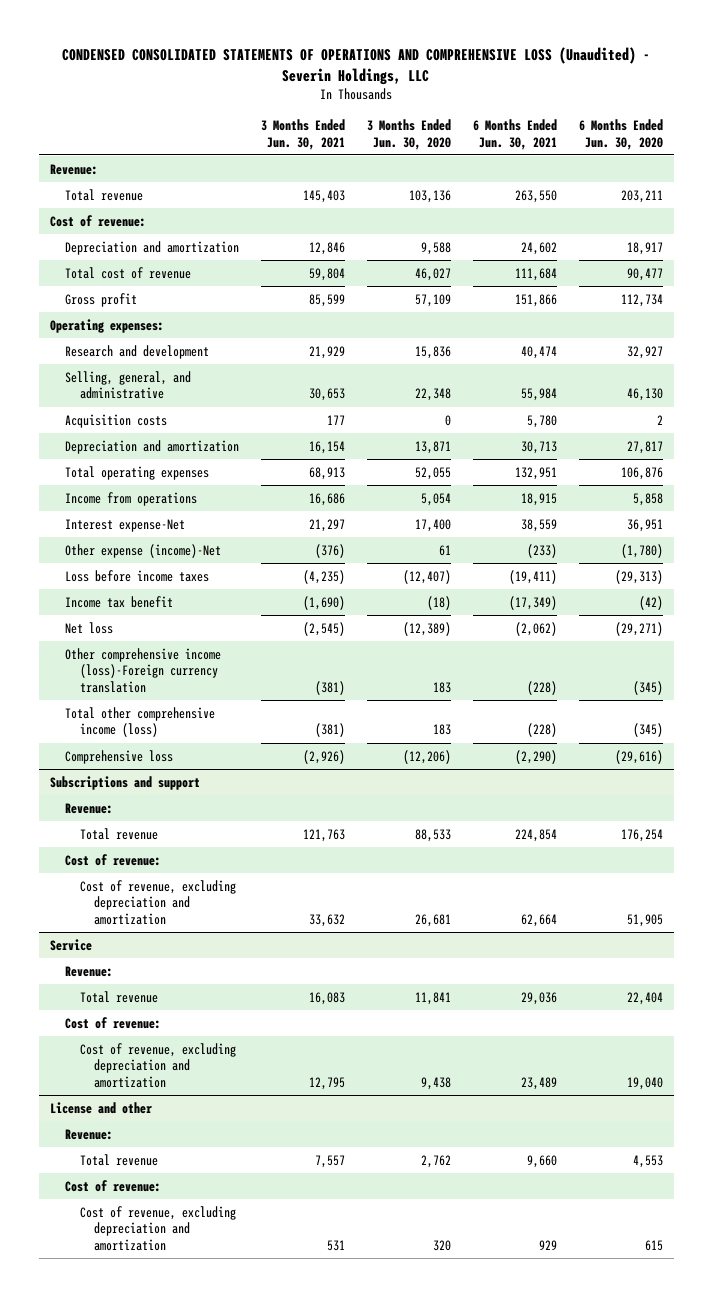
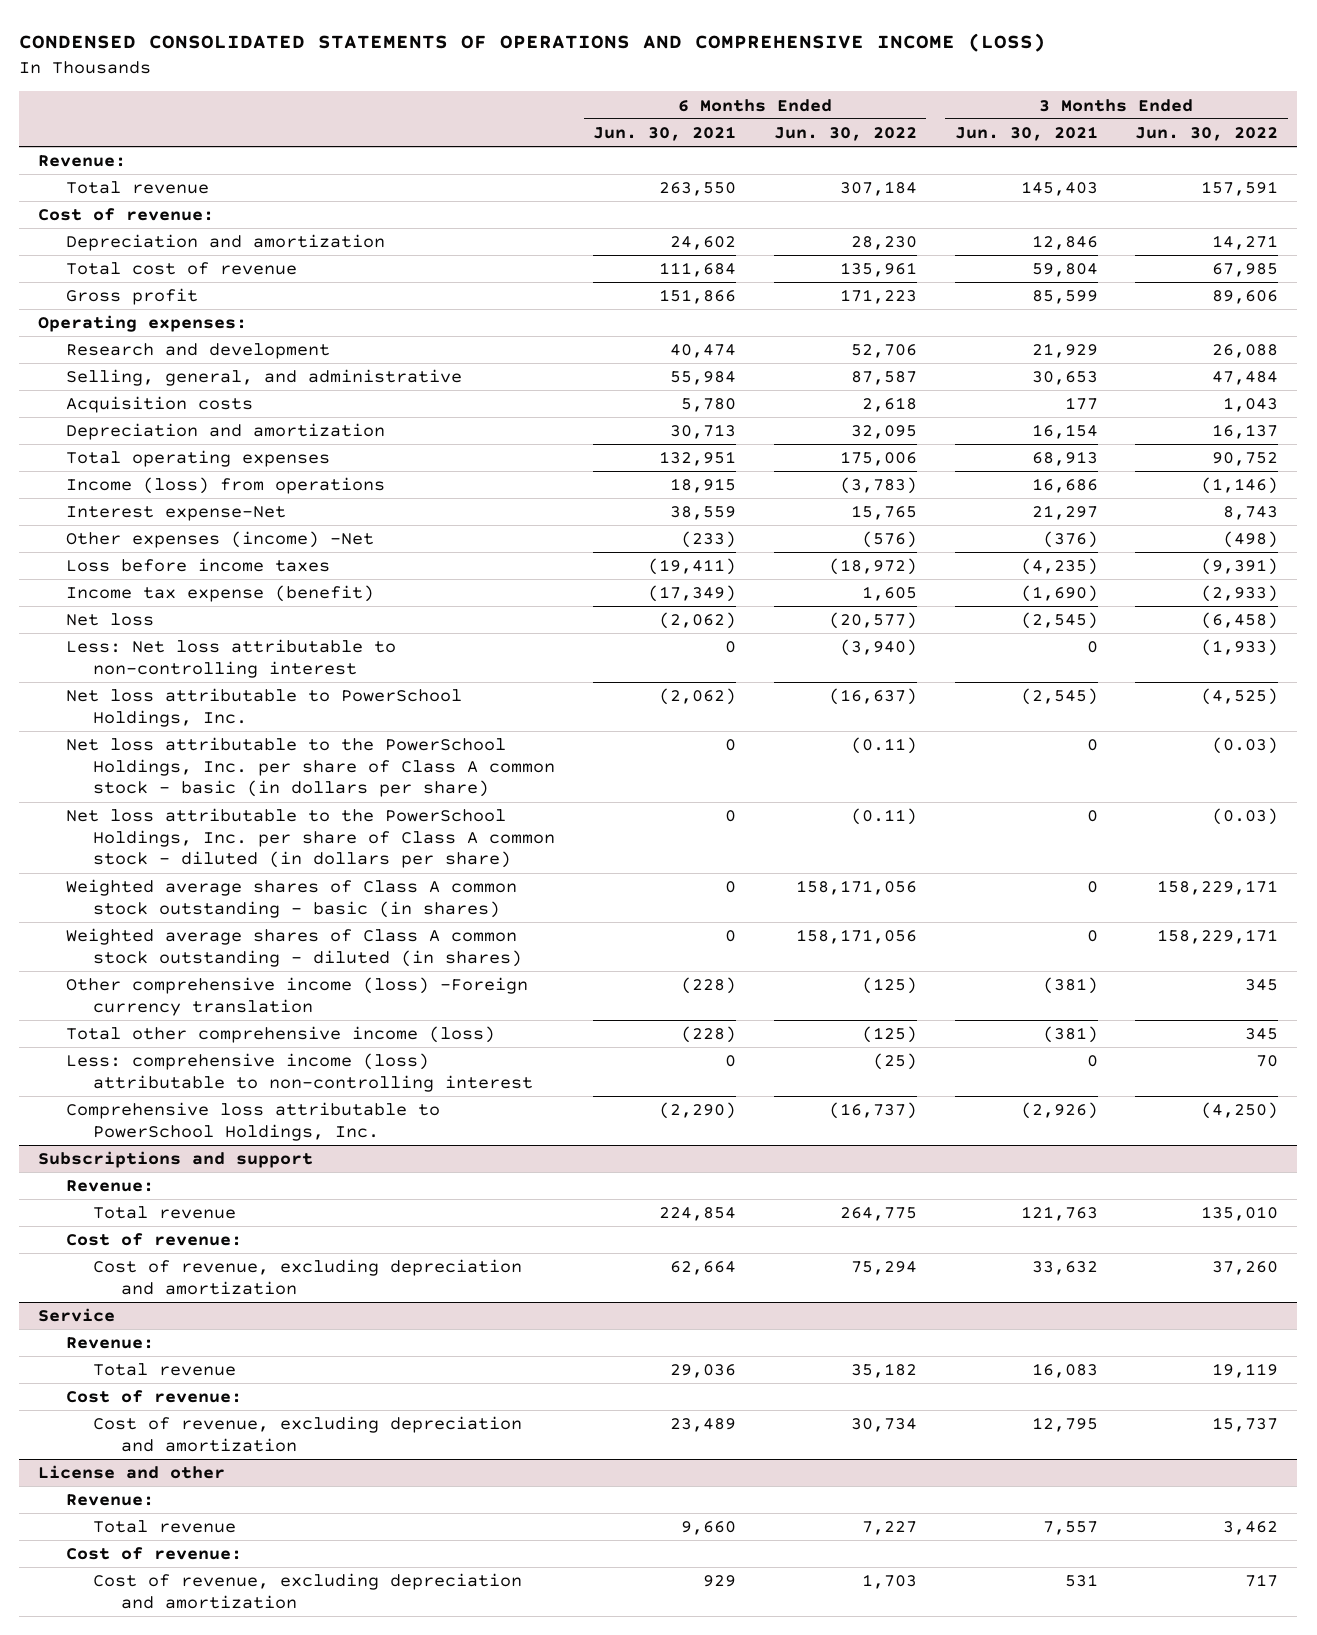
[62,47,651,85] CONDENSED CONSOLIDATED STATEMENTS OF OPERATIONS AND COMPREHENSIVE LOSS (Unaudited) - Severin Holdings, LLC -> [19,33,1047,53] CONDENSED CONSOLIDATED STATEMENTS OF OPERATIONS AND COMPREHENSIVE INCOME (LOSS)
[366,119,451,150] 3 Months Ended Jun. 30, 2020 -> none
[578,119,663,150] 6 Months Ended Jun. 30, 2020 -> none
none -> [773,126,917,141] Jun. 30, 2022
none -> [1135,126,1279,141] Jun. 30, 2022
[64,491,197,506] Income from operations -> [65,477,385,495] Income (loss) from operations
[64,543,221,558] Other expense (income)-Net -> [65,531,374,549] Other expenses (income) -Net
[64,595,173,608] Income tax benefit -> [65,585,374,603] Income tax expense (benefit)
none -> [65,639,396,678] Less: Net loss attributable to non-controlling interest
none -> [65,688,462,727] Net loss attributable to PowerSchool Holdings, Inc.
none -> [65,737,556,798] Net loss attributable to the PowerSchool Holdings, Inc. per share of Class A common stock - basic (in dollars per share)
none -> [65,808,556,869] Net loss attributable to the PowerSchool Holdings, Inc. per share of Class A common stock - diluted (in dollars per share)
none -> [65,879,517,918] Weighted average shares of Class A common stock outstanding - basic (in shares)
none -> [65,928,523,967] Weighted average shares of Class A common stock outstanding - diluted (in shares)
[64,647,221,693] Other comprehensive income (loss)-Foreign currency translation -> [65,977,528,1016] Other comprehensive income (loss) -Foreign currency translation
none -> [65,1053,534,1092] Less: comprehensive income (loss) attributable to non-controlling interest
[64,749,173,764] Comprehensive loss -> [65,1102,440,1141] Comprehensive loss attributable to PowerSchool Holdings, Inc.

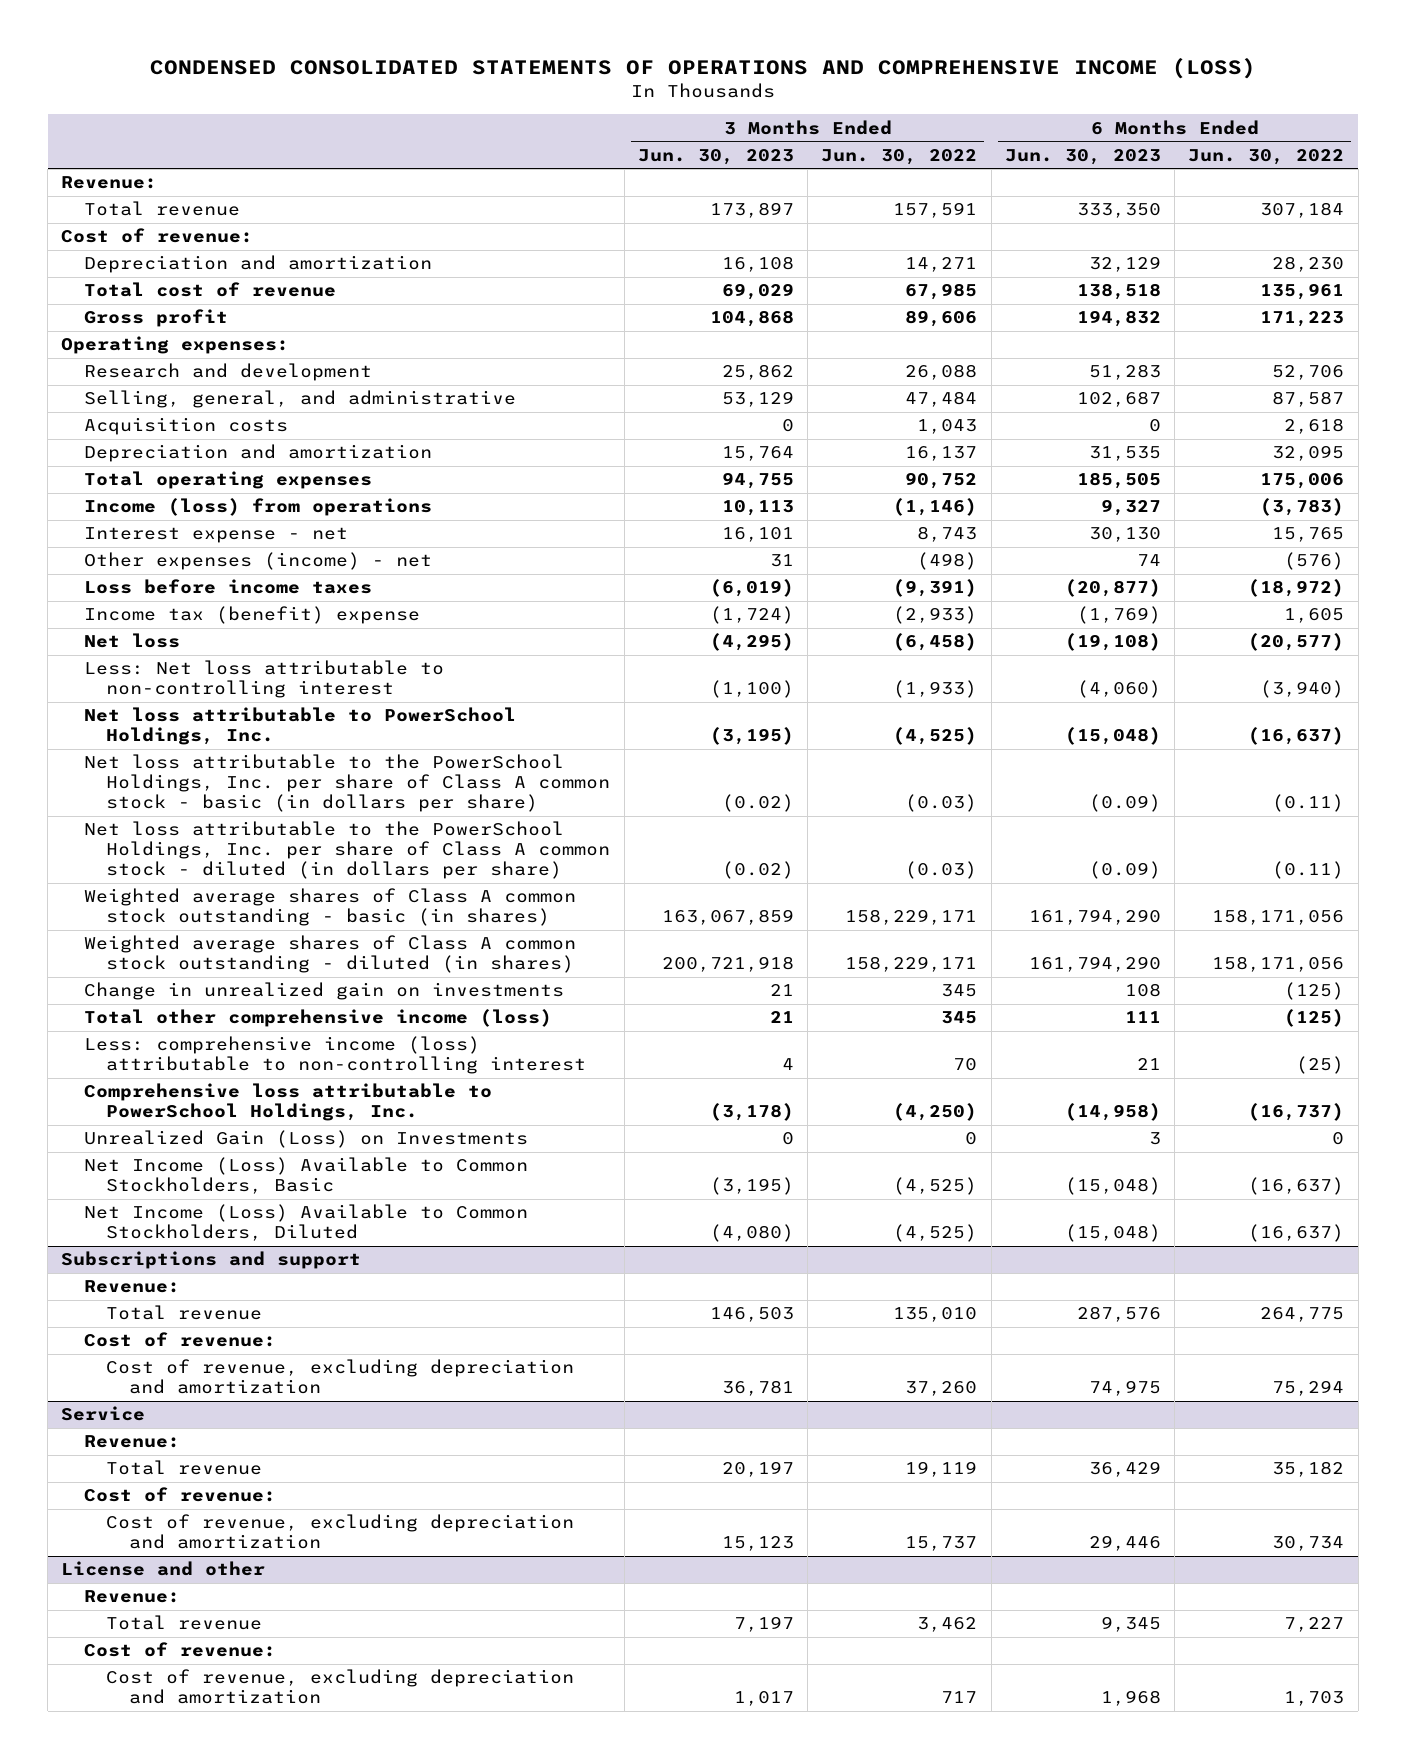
[593,125,737,141] Jun. 30, 2021 -> none
[954,125,1098,141] Jun. 30, 2021 -> none
none -> [637,148,794,165] Jun. 30, 2023
none -> [1004,148,1161,165] Jun. 30, 2023
[65,506,286,522] Interest expense-Net -> [83,527,348,544] Interest expense - net
[65,531,374,549] Other expenses (income) -Net -> [83,552,432,571] Other expenses (income) - net
[65,585,374,603] Income tax expense (benefit) -> [83,606,420,625] Income tax (benefit) expense
[65,977,528,1016] Other comprehensive income (loss) -Foreign currency translation -> [83,982,564,1001] Change in unrealized gain on investments
none -> [83,1130,528,1149] Unrealized Gain (Loss) on Investments
none -> [83,1157,528,1195] Net Income (Loss) Available to Common Stockholders, Basic
none -> [83,1204,528,1242] Net Income (Loss) Available to Common Stockholders, Diluted

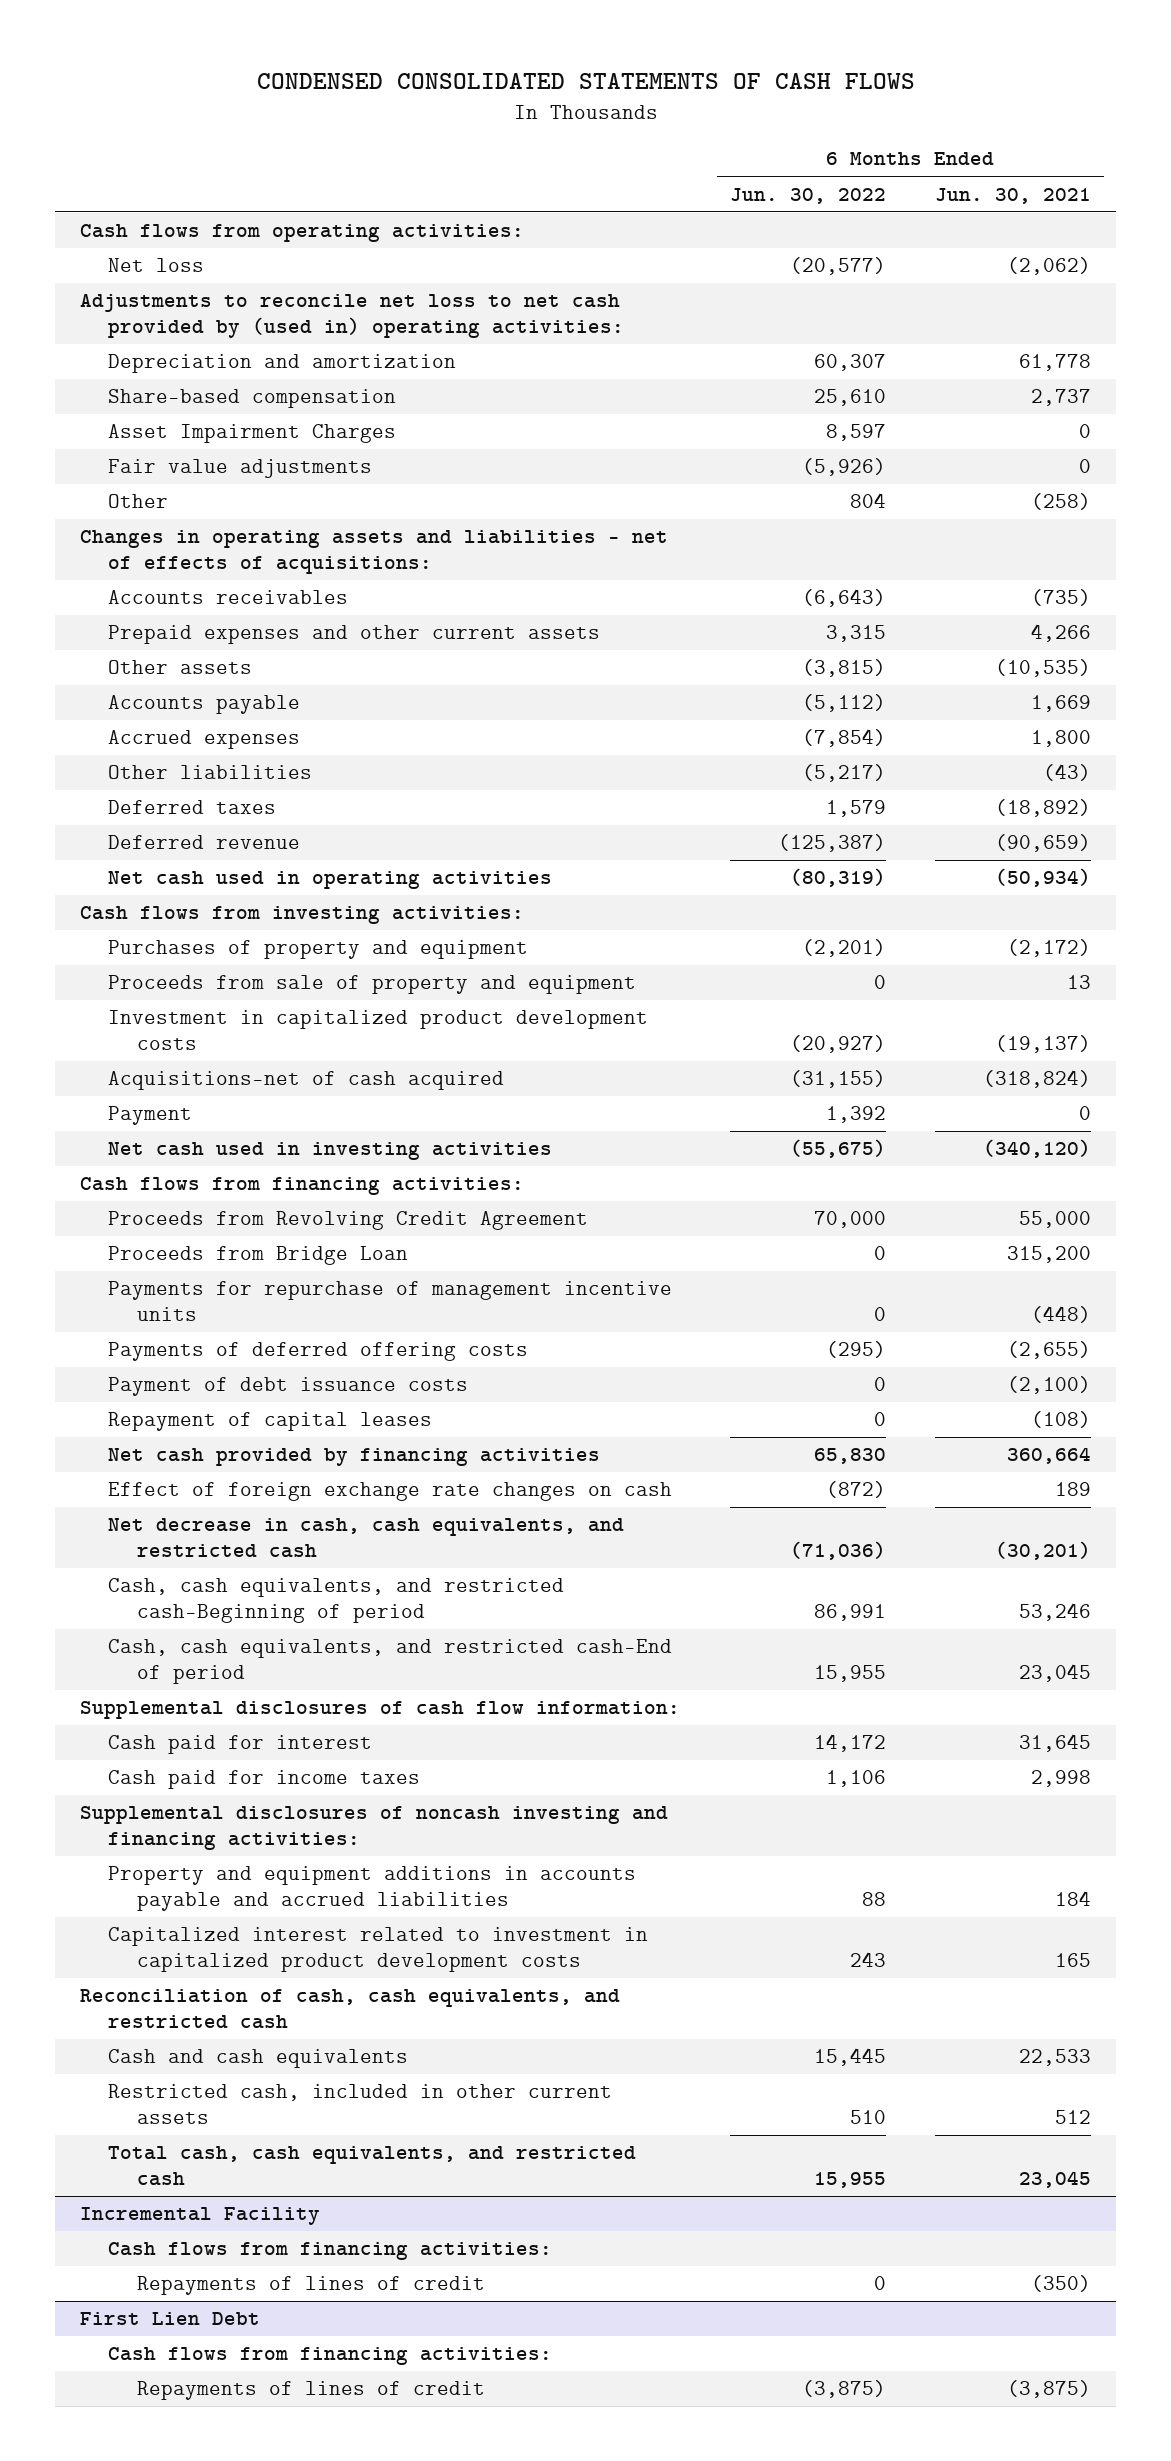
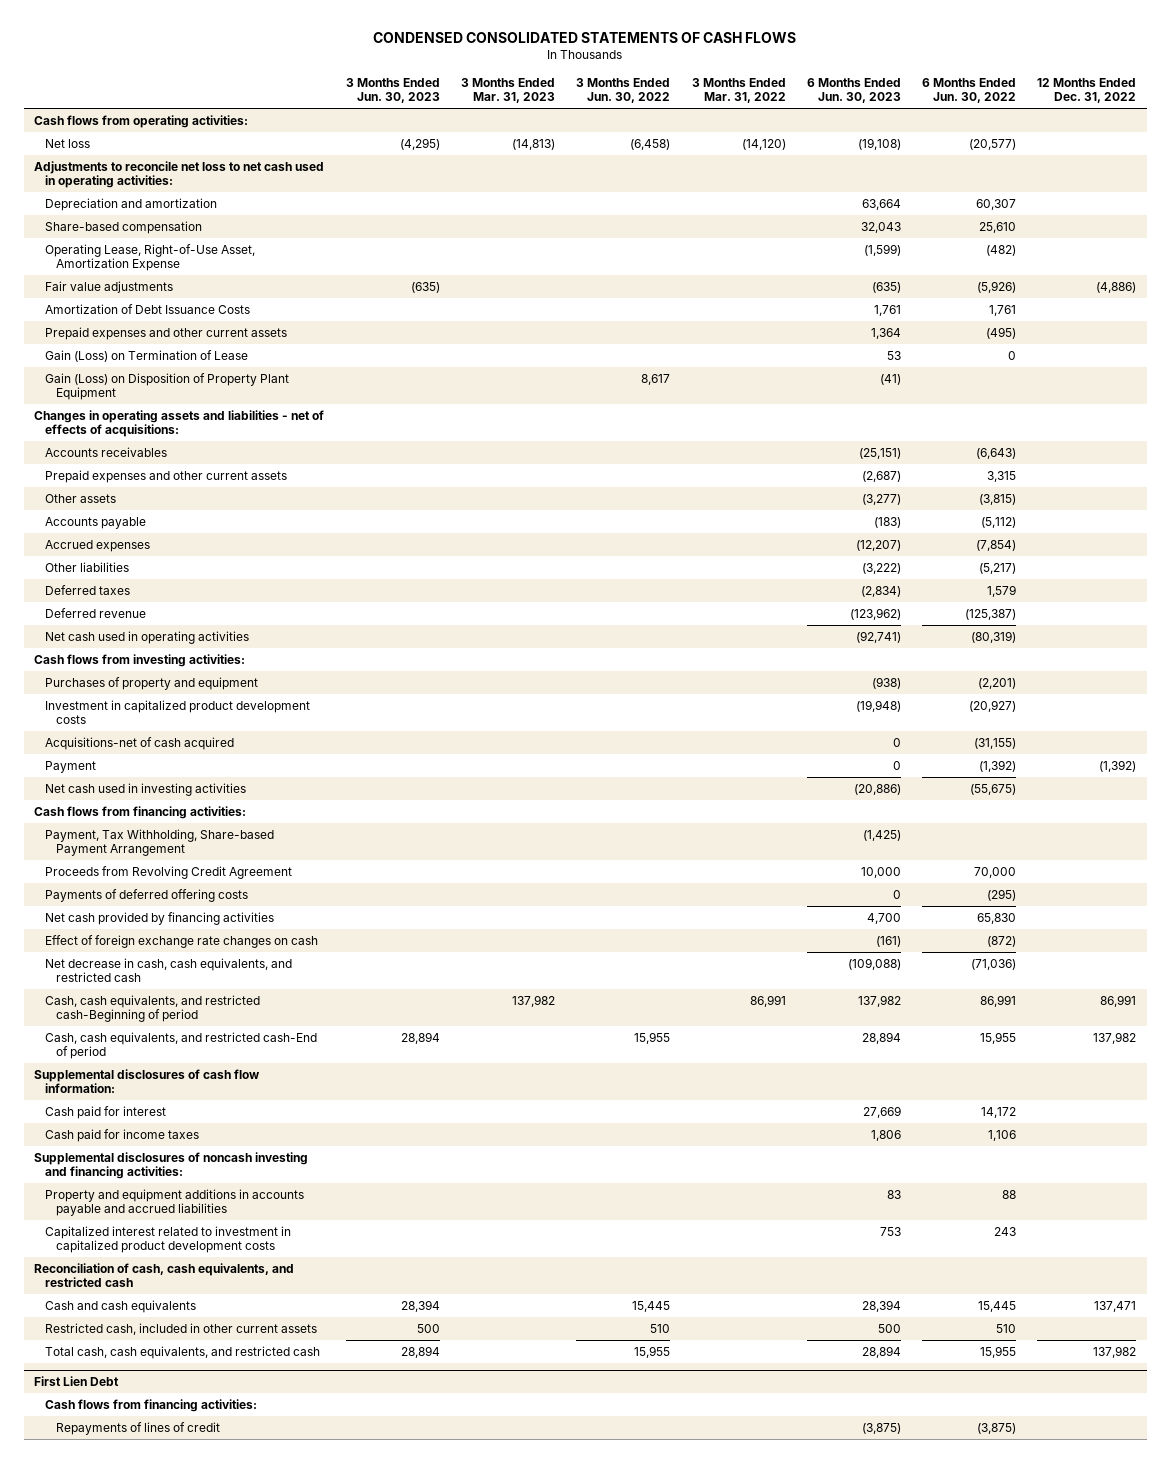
[935,187,1092,204] Jun. 30, 2021 -> none
none -> [345,78,440,104] 3 Months Ended Jun. 30, 2023
none -> [460,78,555,104] 3 Months Ended Mar. 31, 2023
none -> [576,78,671,104] 3 Months Ended Jun. 30, 2022
none -> [691,78,786,104] 3 Months Ended Mar. 31, 2022
none -> [806,78,901,104] 6 Months Ended Jun. 30, 2023
none -> [1037,78,1137,104] 12 Months Ended Dec. 31, 2022
[79,294,625,339] Adjustments to reconcile net loss to net cash provided by (used in) operating activities: -> [34,160,325,189] Adjustments to reconcile net loss to net cash used in operating activities:
[108,424,397,444] Asset Impairment Charges -> none
none -> [45,243,256,272] Operating Lease, Right-of-Use Asset, Amortization Expense
[108,494,169,509] Other -> none
none -> [45,303,251,314] Amortization of Debt Issuance Costs
none -> [45,326,288,340] Prepaid expenses and other current assets
none -> [45,349,249,362] Gain (Loss) on Termination of Lease
none -> [45,372,290,401] Gain (Loss) on Disposition of Property Plant Equipment
[108,975,637,995] Proceeds from sale of property and equipment -> none
[825,1106,886,1124] 1,392 -> [979,759,1017,772] (1,392)
none -> [45,828,275,857] Payment, Tax Withholding, Share-based Payment Arrangement
[108,1246,409,1266] Proceeds from Bridge Loan -> none
[108,1281,673,1322] Payments for repurchase of management incentive units -> none
[108,1377,469,1397] Payment of debt issuance costs -> none
[108,1412,433,1432] Repayment of capital leases -> none
[79,2207,320,2226] Incremental Facility -> none
[108,2242,553,2261] Cash flows from financing activities: -> none
[136,2276,485,2296] Repayments of lines of credit -> none

